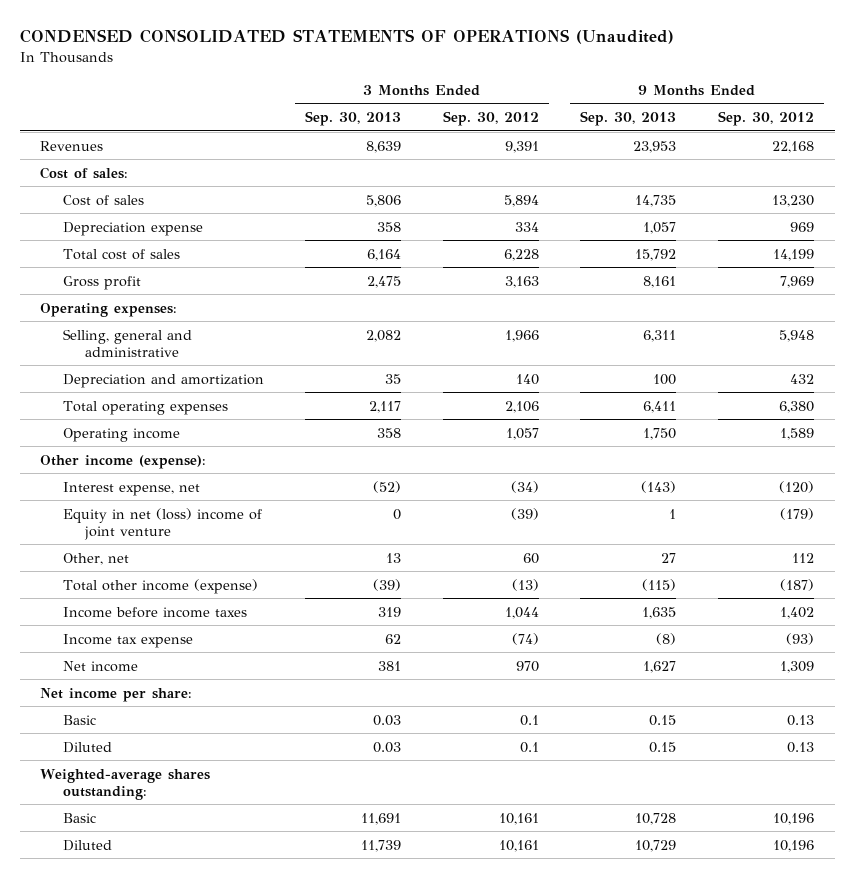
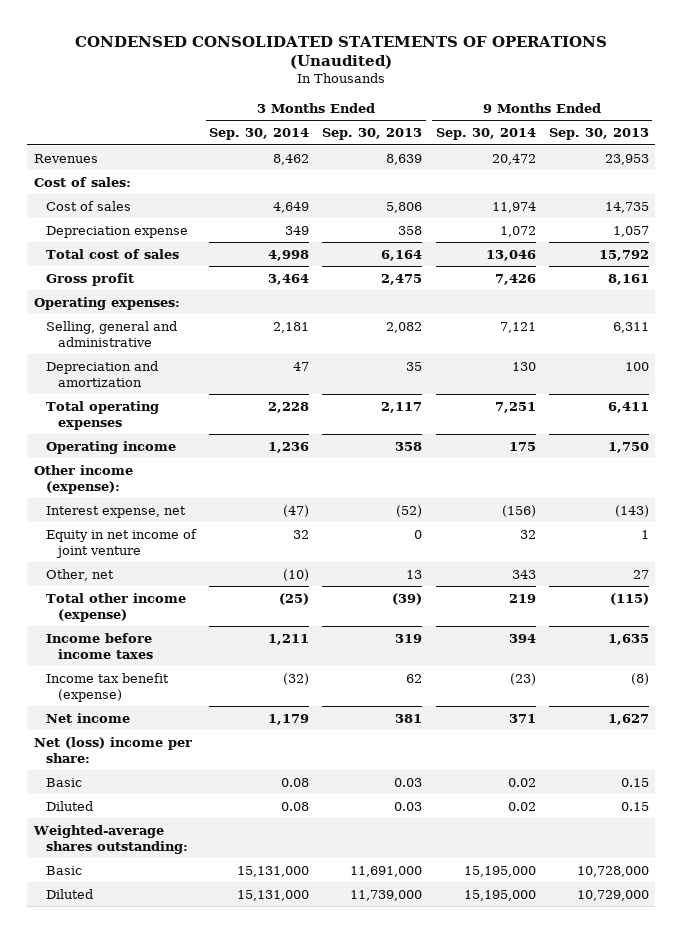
[442,111,539,127] Sep. 30, 2012 -> none
[717,111,814,127] Sep. 30, 2012 -> none
none -> [209,128,310,141] Sep. 30, 2014
none -> [435,128,536,141] Sep. 30, 2014
[62,507,262,540] Equity in net (loss) income of joint venture -> [45,528,197,558] Equity in net income of joint venture
[62,633,193,648] Income tax expense -> [45,672,169,702] Income tax benefit (expense)
[40,687,193,702] Net income per share: -> [33,736,192,763] Net (loss) income per share:
[361,812,402,825] 11,691 -> [350,865,423,877] 11,691,000
[635,812,677,825] 10,728 -> [576,865,649,877] 10,728,000
[361,839,402,852] 11,739 -> [350,889,423,901] 11,739,000
[635,839,677,852] 10,729 -> [576,889,649,901] 10,729,000

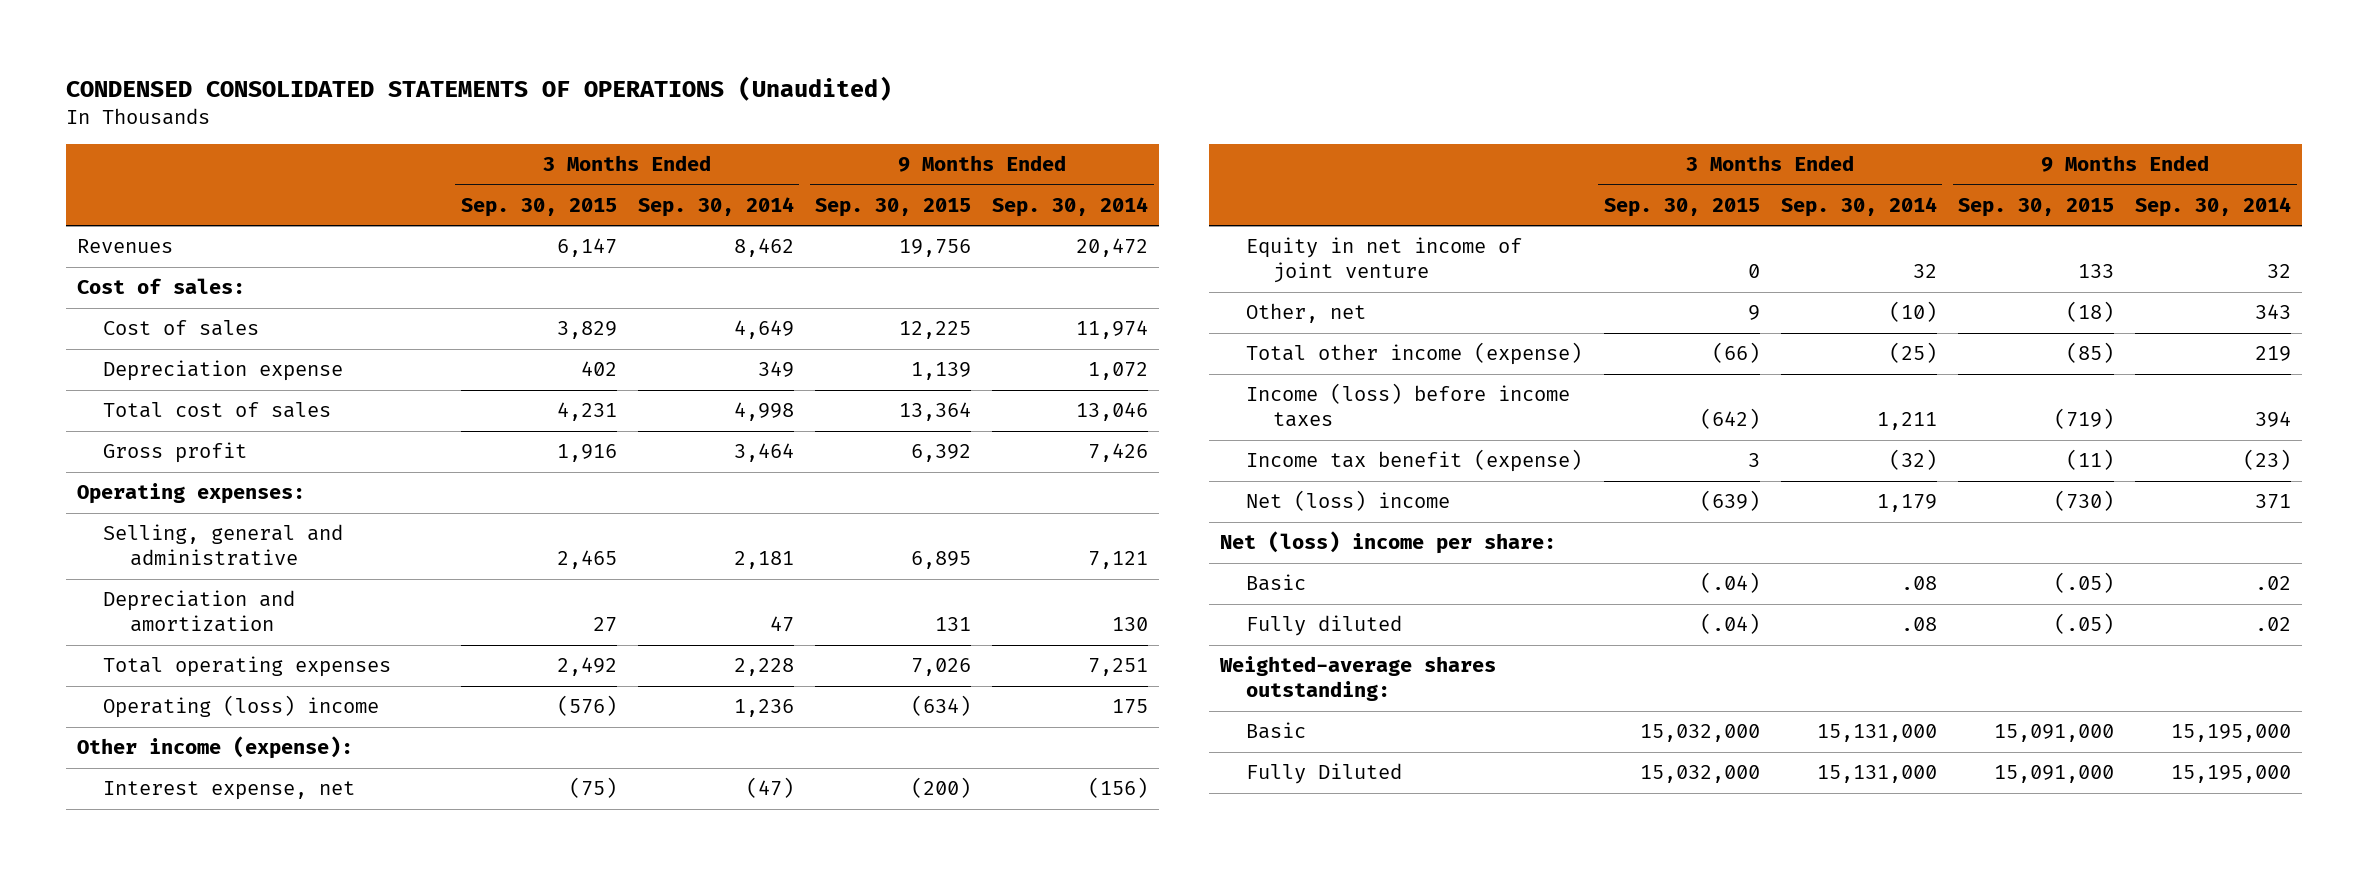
[322,128,423,141] Sep. 30, 2013 -> none
[548,128,649,141] Sep. 30, 2013 -> none
none -> [460,198,617,218] Sep. 30, 2015
none -> [815,198,972,218] Sep. 30, 2015
[45,440,176,454] Operating income -> [103,695,380,719] Operating (loss) income
[45,632,153,659] Income before income taxes -> [1246,383,1571,428] Income (loss) before income taxes
[45,712,130,723] Net income -> [1246,490,1451,512] Net (loss) income
[281,777,310,787] 0.08 -> [1900,576,1937,591] .08
[507,777,536,787] 0.02 -> [2255,576,2292,591] .02
[45,800,93,811] Diluted -> [1246,615,1403,637] Fully diluted
[281,801,310,811] 0.08 -> [1900,617,1937,632] .08
[507,801,536,811] 0.02 -> [2255,617,2292,632] .02
[45,888,93,899] Diluted -> [1246,763,1403,785] Fully Diluted

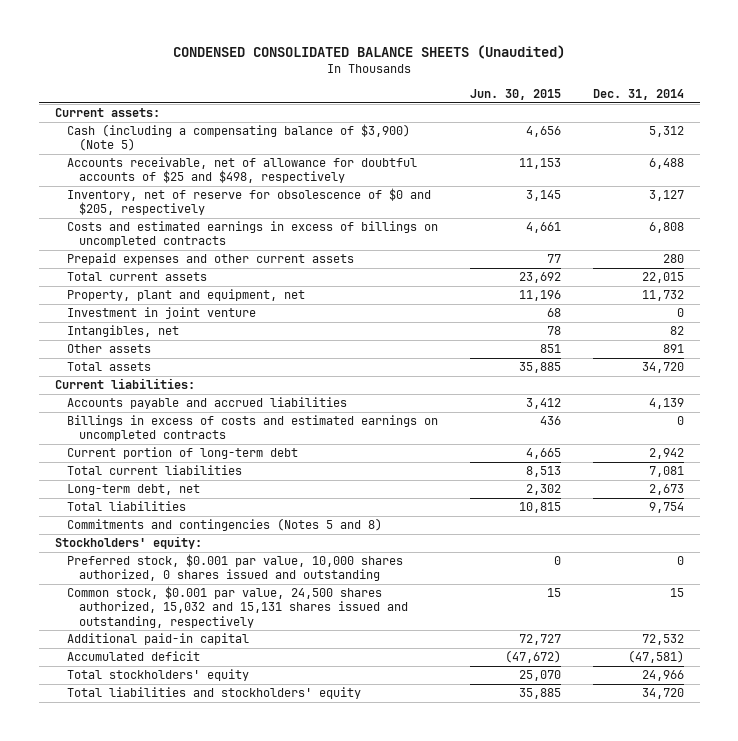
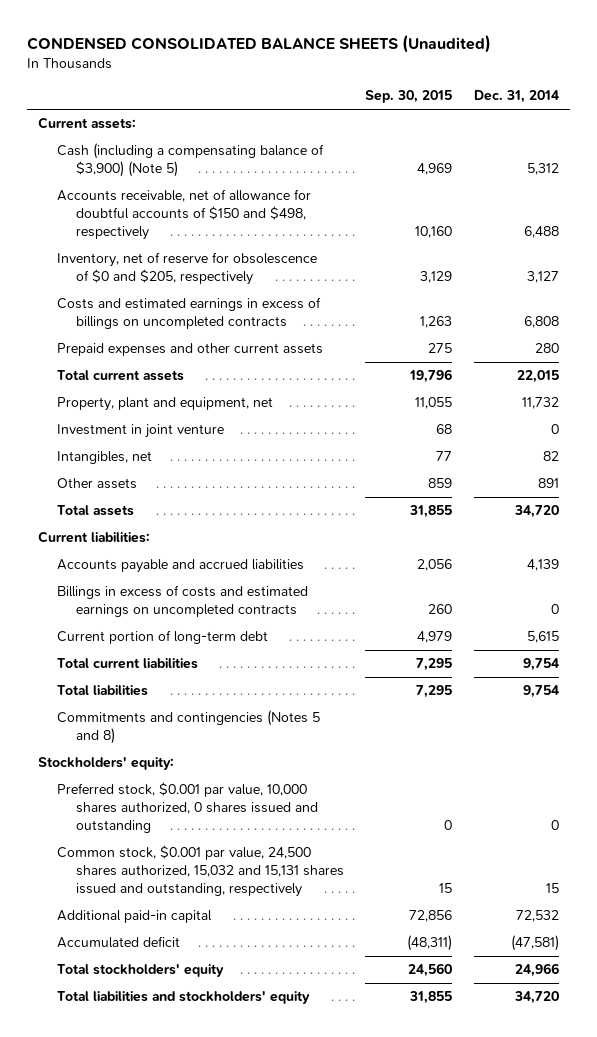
[469,89,561,101] Jun. 30, 2015 -> none
none -> [365,90,453,104] Sep. 30, 2015
[66,157,417,184] Accounts receivable, net of allowance for doubtful accounts of $25 and $498, respectively -> [56,189,311,241] Accounts receivable, net of allowance for doubtful accounts of $150 and $498, respectively
[66,484,200,496] Long-term debt, net -> none
[648,448,684,460] 2,942 -> [527,631,560,644] 5,615
[648,466,684,478] 7,081 -> [523,658,560,672] 9,754

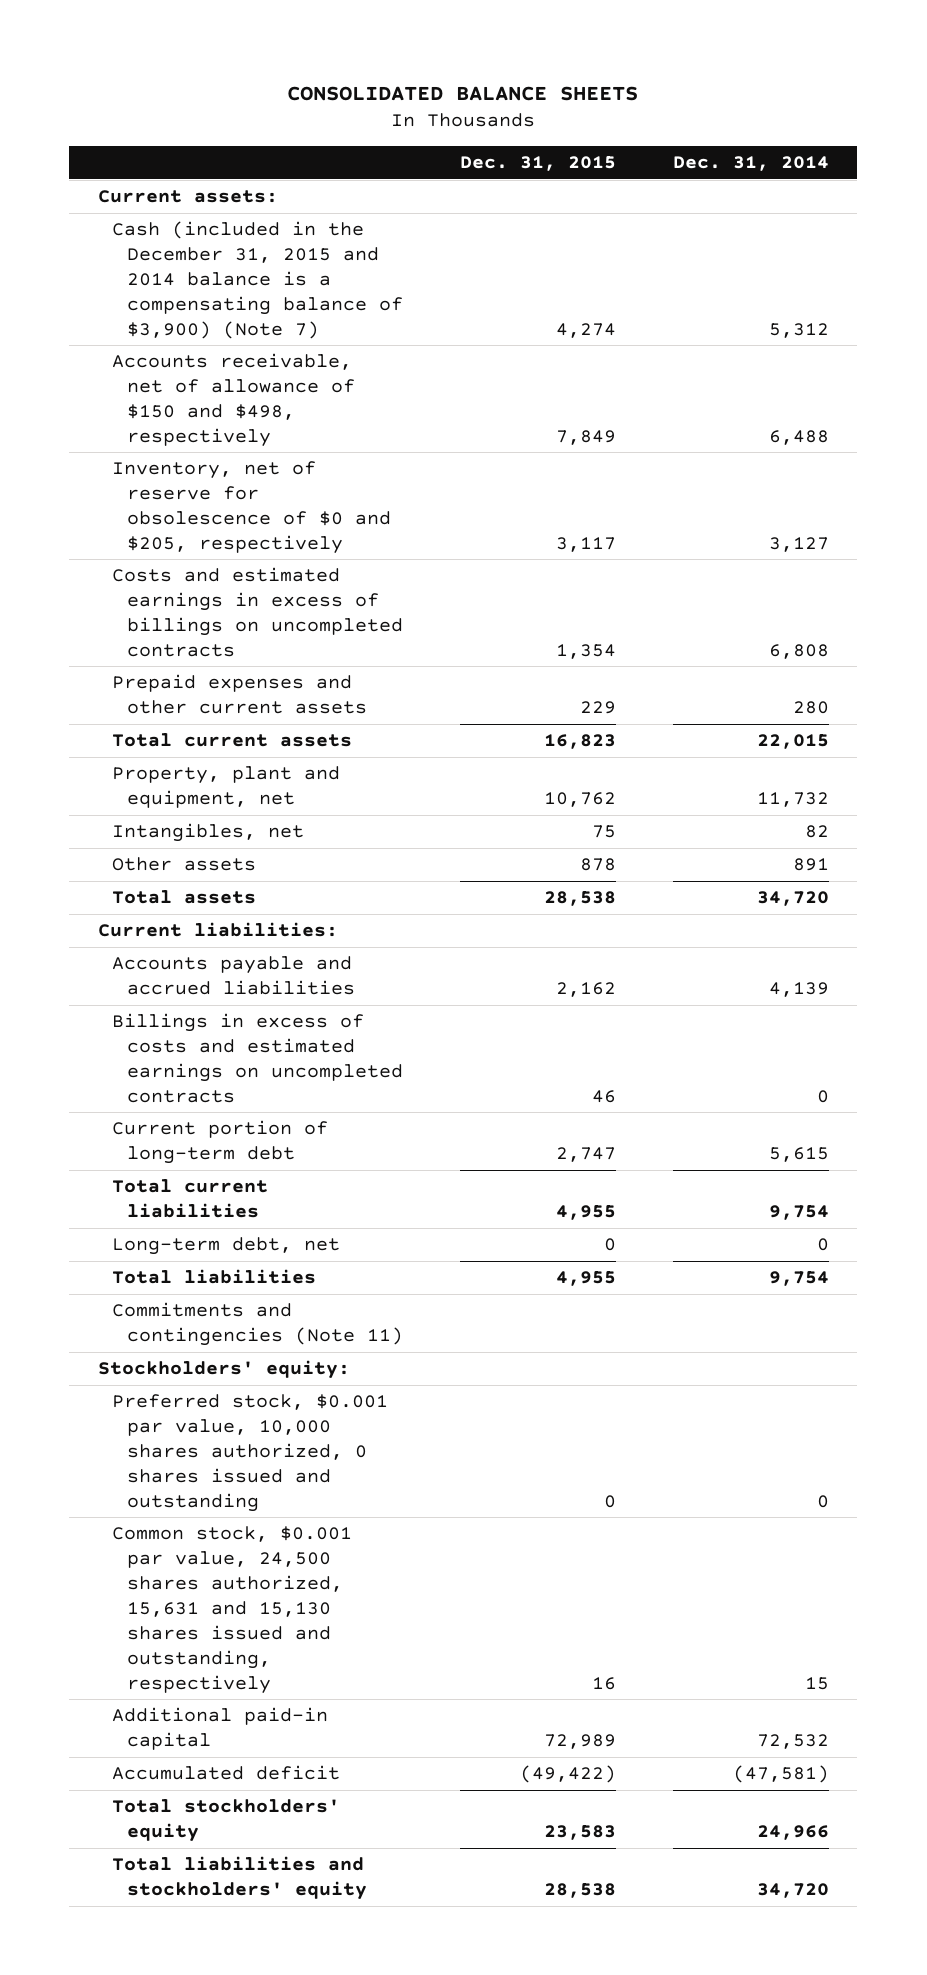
[26,34,491,53] CONDENSED CONSOLIDATED BALANCE SHEETS (Unaudited) -> [287,85,639,101] CONSOLIDATED BALANCE SHEETS
[365,90,453,104] Sep. 30, 2015 -> none
none -> [459,156,616,172] Dec. 31, 2015
[56,143,324,178] Cash (including a compensating balance of $3,900) (Note 5) -> [112,221,403,339] Cash (included in the December 31, 2015 and 2014 balance is a compensating balance of $3,900) (Note 7)
[56,189,311,241] Accounts receivable, net of allowance for doubtful accounts of $150 and $498, respectively -> [112,353,355,447] Accounts receivable, net of allowance of $150 and $498, respectively
[56,424,224,439] Investment in joint venture -> none
none -> [112,1237,341,1256] Long-term debt, net
[56,710,320,745] Commitments and contingencies (Notes 5 and 8) -> [112,1302,403,1347] Commitments and contingencies (Note 11)
[56,845,344,898] Common stock, $0.001 par value, 24,500 shares authorized, 15,032 and 15,131 shares issued and outstanding, respectively -> [112,1526,353,1694] Common stock, $0.001 par value, 24,500 shares authorized, 15,631 and 15,130 shares issued and outstanding, respectively

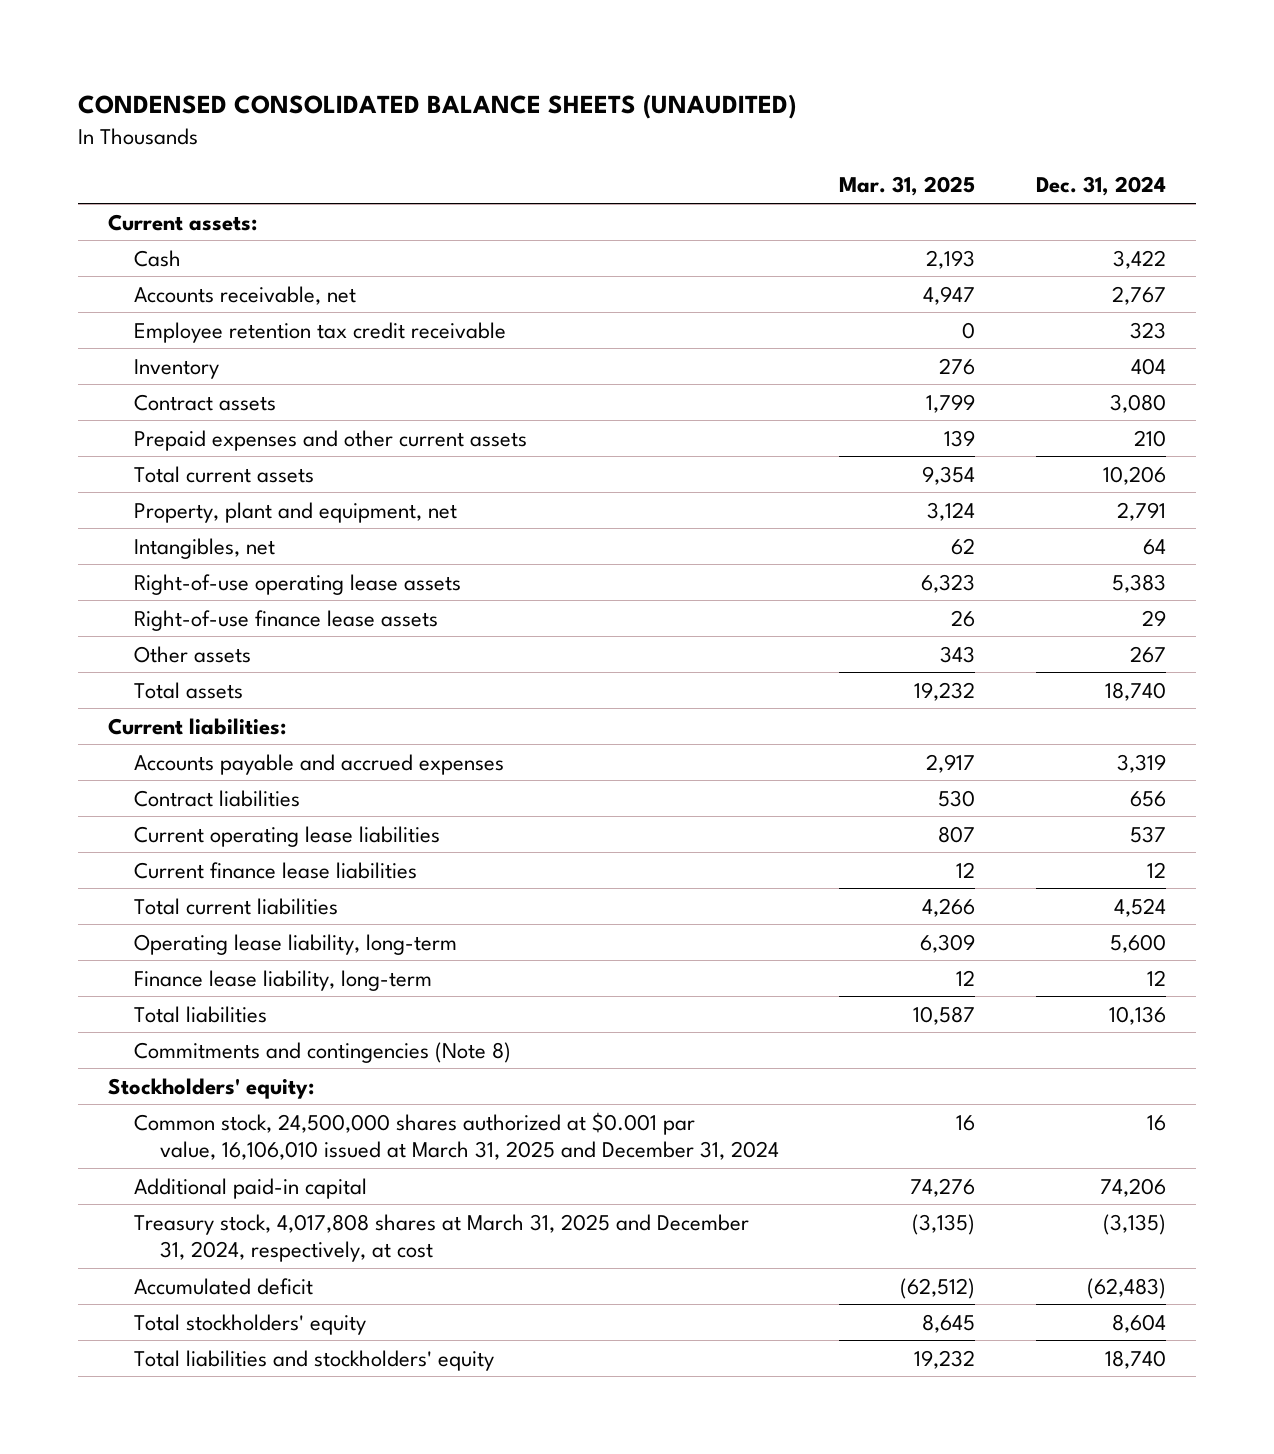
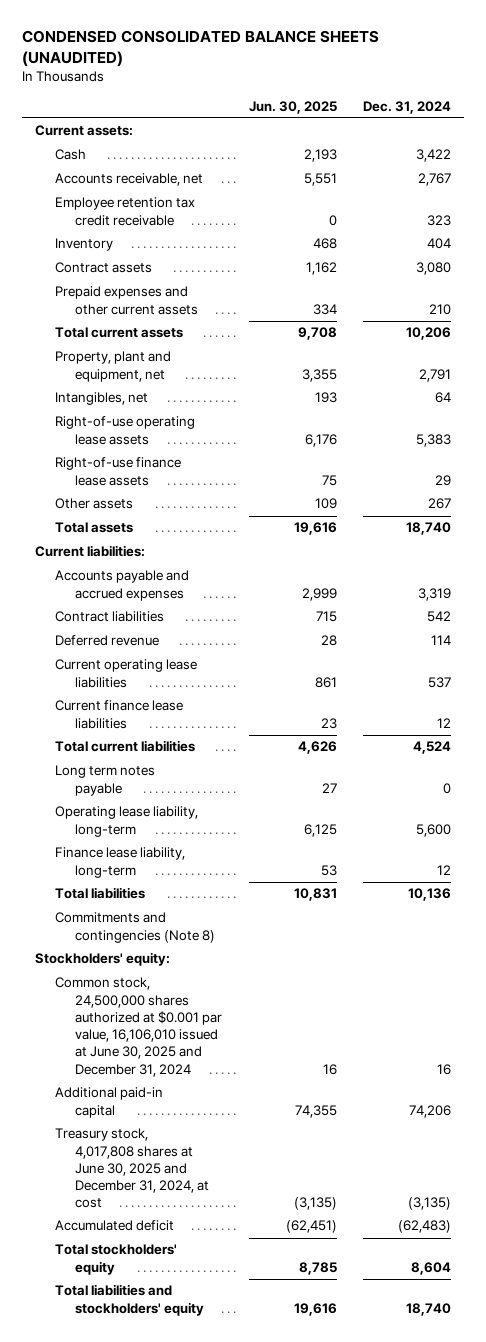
[839,176,976,197] Mar. 31, 2025 -> none
none -> [248,100,337,114] Jun. 30, 2025
[1129,790,1166,807] 656 -> [427,611,452,623] 542
none -> [55,635,160,647] Deferred revenue
none -> [55,765,156,796] Long term notes payable
[133,1111,779,1161] Common stock, 24,500,000 shares authorized at $0.001 par value, 16,106,010 issued at March 31, 2025 and December 31, 2024 -> [55,977,223,1077] Common stock, 24,500,000 shares authorized at $0.001 par value, 16,106,010 issued at June 30, 2025 and December 31, 2024
[133,1213,749,1263] Treasury stock, 4,017,808 shares at March 31, 2025 and December 31, 2024, respectively, at cost -> [55,1128,210,1209] Treasury stock, 4,017,808 shares at June 30, 2025 and December 31, 2024, at cost

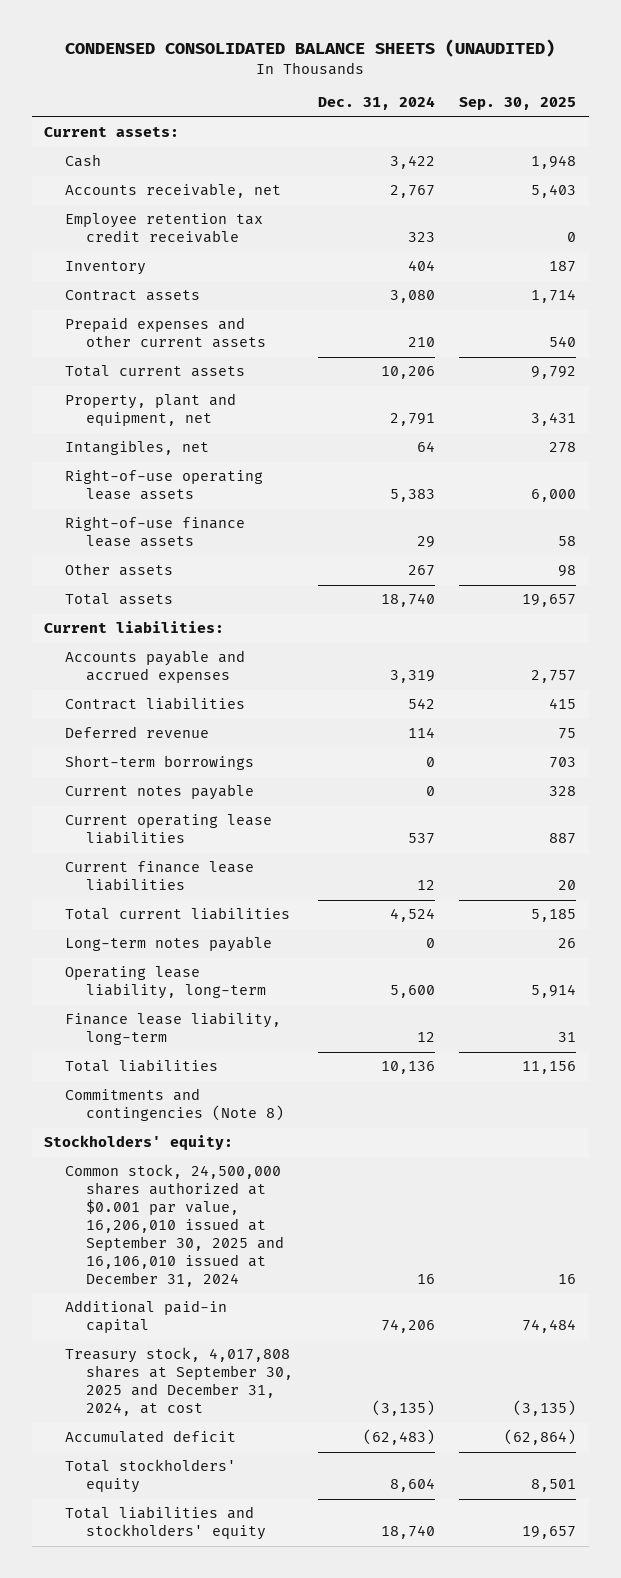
[248,100,337,114] Jun. 30, 2025 -> none
none -> [459,97,577,111] Sep. 30, 2025
none -> [64,755,254,771] Short-term borrowings
none -> [64,784,254,801] Current notes payable
[55,765,156,796] Long term notes payable -> [64,936,272,953] Long-term notes payable
[55,977,223,1077] Common stock, 24,500,000 shares authorized at $0.001 par value, 16,106,010 issued at June 30, 2025 and December 31, 2024 -> [64,1164,284,1287] Common stock, 24,500,000 shares authorized at $0.001 par value, 16,206,010 issued at September 30, 2025 and 16,106,010 issued at December 31, 2024
[55,1128,210,1209] Treasury stock, 4,017,808 shares at June 30, 2025 and December 31, 2024, at cost -> [64,1347,293,1417] Treasury stock, 4,017,808 shares at September 30, 2025 and December 31, 2024, at cost

